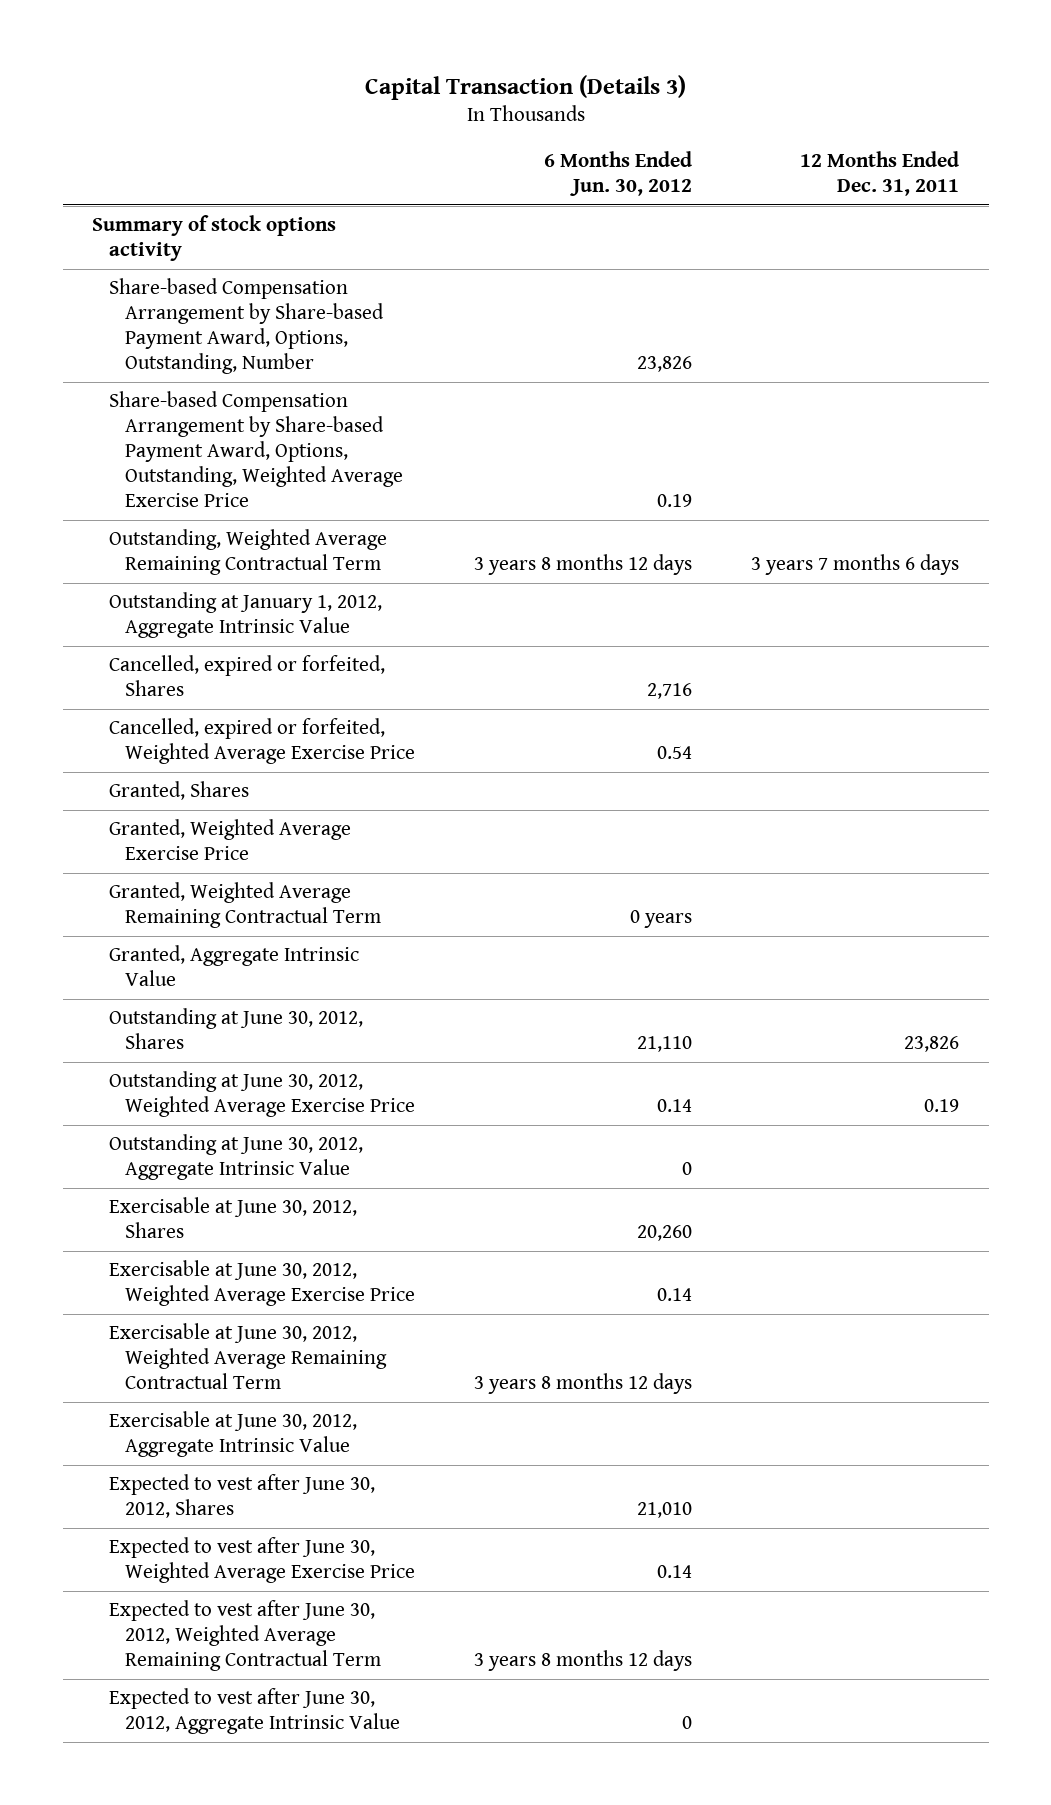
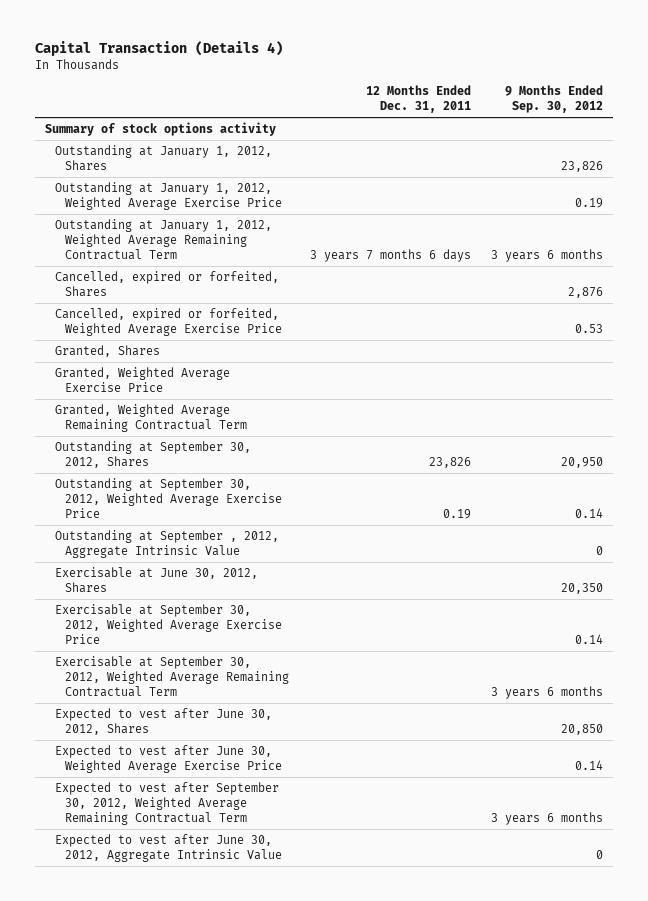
[364,75,686,101] Capital Transaction (Details 3) -> [34,40,283,56] Capital Transaction (Details 4)
[544,151,693,197] 6 Months Ended Jun. 30, 2012 -> none
none -> [504,85,603,114] 9 Months Ended Sep. 30, 2012
[108,592,382,639] Outstanding at January 1, 2012, Aggregate Intrinsic Value -> none
[108,278,385,375] Share-based Compensation Arrangement by Share-based Payment Award, Options, Outstanding, Number -> [55,145,273,172] Outstanding at January 1, 2012, Shares
[108,391,404,508] Share-based Compensation Arrangement by Share-based Payment Award, Options, Outstanding, Weighted Average Exercise Price -> [55,182,283,211] Outstanding at January 1, 2012, Weighted Average Exercise Price
[108,529,387,576] Outstanding, Weighted Average Remaining Contractual Term -> [55,219,273,260] Outstanding at January 1, 2012, Weighted Average Remaining Contractual Term
[108,945,359,987] Granted, Aggregate Intrinsic Value -> none
[108,1008,363,1050] Outstanding at June 30, 2012, Shares -> [55,441,252,469] Outstanding at September 30, 2012, Shares
[108,1071,416,1118] Outstanding at June 30, 2012, Weighted Average Exercise Price -> [55,478,283,518] Outstanding at September 30, 2012, Weighted Average Exercise Price
[108,1134,363,1181] Outstanding at June 30, 2012, Aggregate Intrinsic Value -> [55,530,280,559] Outstanding at September , 2012, Aggregate Intrinsic Value
[108,1411,357,1458] Exercisable at June 30, 2012, Aggregate Intrinsic Value -> none
[108,1260,416,1307] Exercisable at June 30, 2012, Weighted Average Exercise Price -> [55,604,283,644] Exercisable at September 30, 2012, Weighted Average Exercise Price
[108,1323,388,1390] Exercisable at June 30, 2012, Weighted Average Remaining Contractual Term -> [55,656,290,697] Exercisable at September 30, 2012, Weighted Average Remaining Contractual Term
[108,1600,382,1672] Expected to vest after June 30, 2012, Weighted Average Remaining Contractual Term -> [55,782,280,825] Expected to vest after September 30, 2012, Weighted Average Remaining Contractual Term

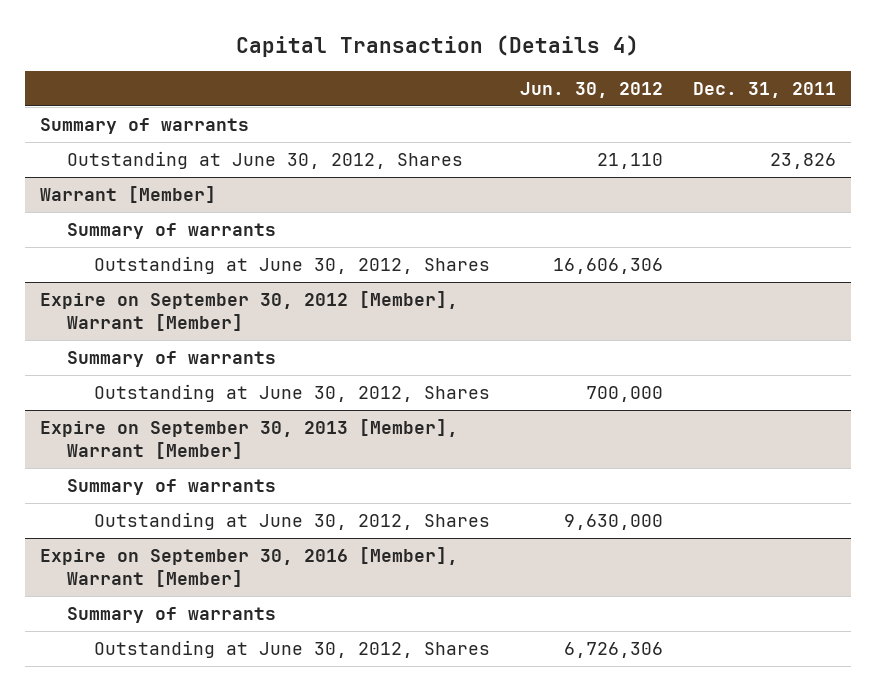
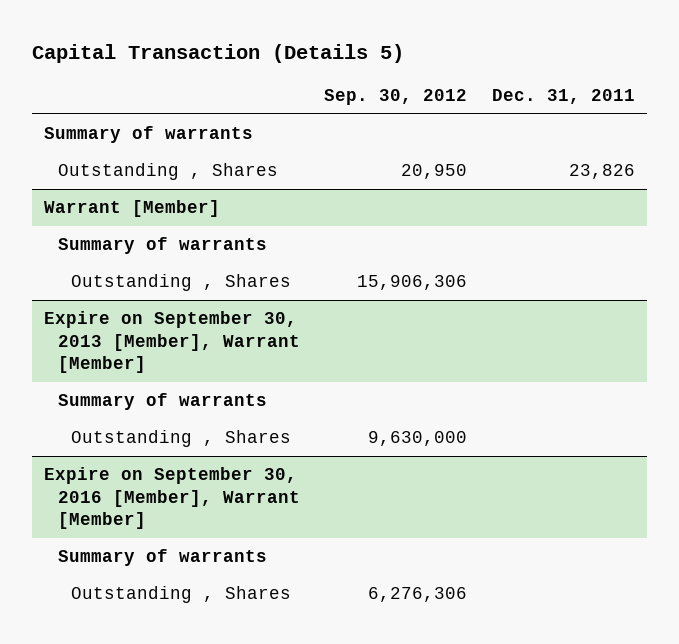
[235,34,639,57] Capital Transaction (Details 4) -> [31,44,404,64] Capital Transaction (Details 5)
[520,81,664,98] Jun. 30, 2012 -> none
none -> [324,89,468,106] Sep. 30, 2012
[66,151,463,170] Outstanding at June 30, 2012, Shares -> [57,163,278,181] Outstanding , Shares
[39,291,458,331] Expire on September 30, 2012 [Member], Warrant [Member] -> none
[66,351,276,368] Summary of warrants -> none
[94,384,491,403] Outstanding at June 30, 2012, Shares -> none
[94,256,491,275] Outstanding at June 30, 2012, Shares -> [71,274,292,292] Outstanding , Shares
[94,512,491,531] Outstanding at June 30, 2012, Shares -> [71,430,292,448] Outstanding , Shares
[94,640,491,659] Outstanding at June 30, 2012, Shares -> [71,586,292,604] Outstanding , Shares

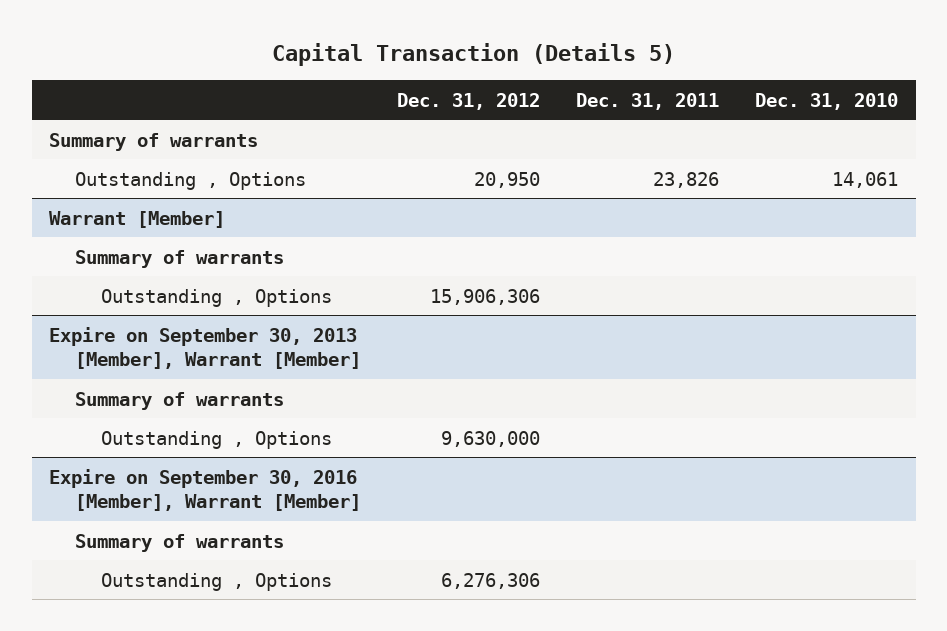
[324,89,468,106] Sep. 30, 2012 -> none
none -> [397,92,541,110] Dec. 31, 2012
none -> [754,92,898,110] Dec. 31, 2010
[57,163,278,181] Outstanding , Shares -> [75,171,307,190] Outstanding , Options
[71,274,292,292] Outstanding , Shares -> [100,288,332,307] Outstanding , Options
[71,430,292,448] Outstanding , Shares -> [100,430,332,449] Outstanding , Options
[71,586,292,604] Outstanding , Shares -> [100,572,332,591] Outstanding , Options

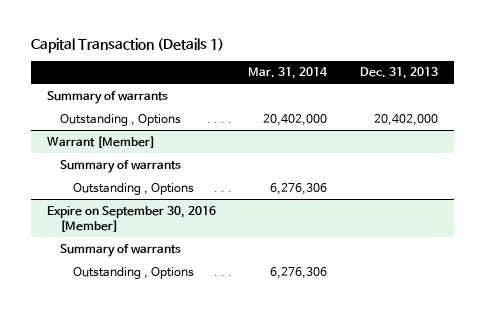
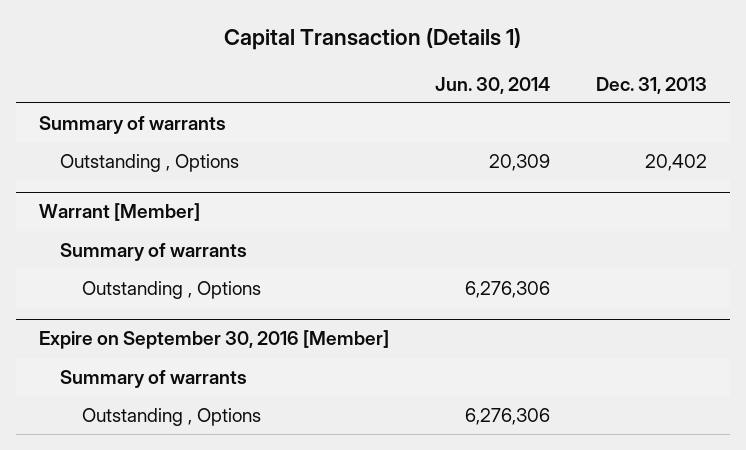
[248,67,329,80] Mar. 31, 2014 -> none
none -> [434,76,550,94] Jun. 30, 2014
[373,113,438,126] 20,402,000 -> [645,154,708,172] 20,402

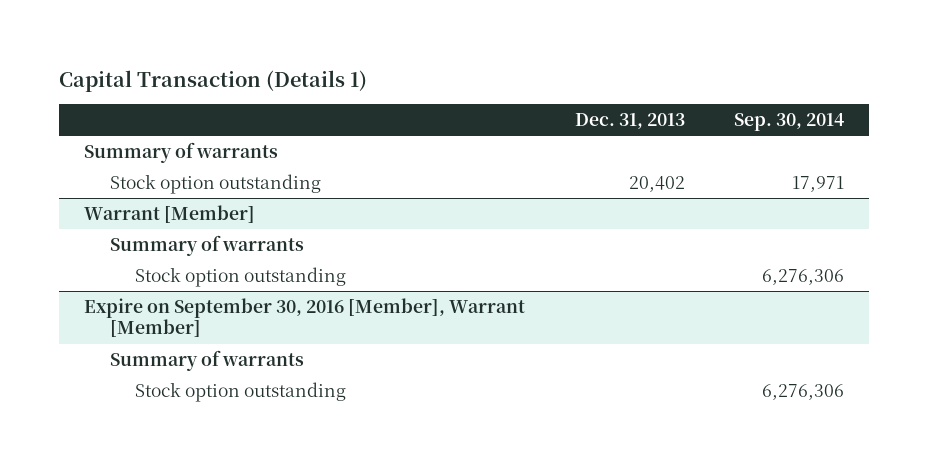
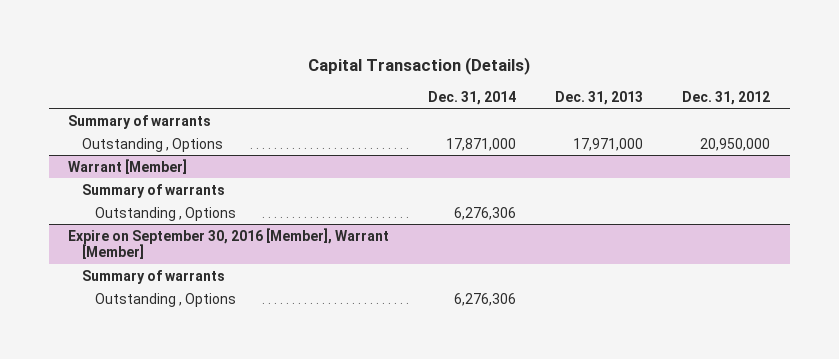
[59,69,368,92] Capital Transaction (Details 1) -> [308,56,531,75] Capital Transaction (Details)
[734,113,845,132] Sep. 30, 2014 -> none
none -> [428,90,517,105] Dec. 31, 2014
none -> [682,90,771,105] Dec. 31, 2012
[109,174,321,195] Stock option outstanding -> [81,137,223,152] Outstanding , Options
[628,176,685,193] 20,402 -> [573,137,644,151] 17,971,000
[135,267,347,288] Stock option outstanding -> [95,206,237,221] Outstanding , Options
[135,382,347,403] Stock option outstanding -> [95,292,237,307] Outstanding , Options

